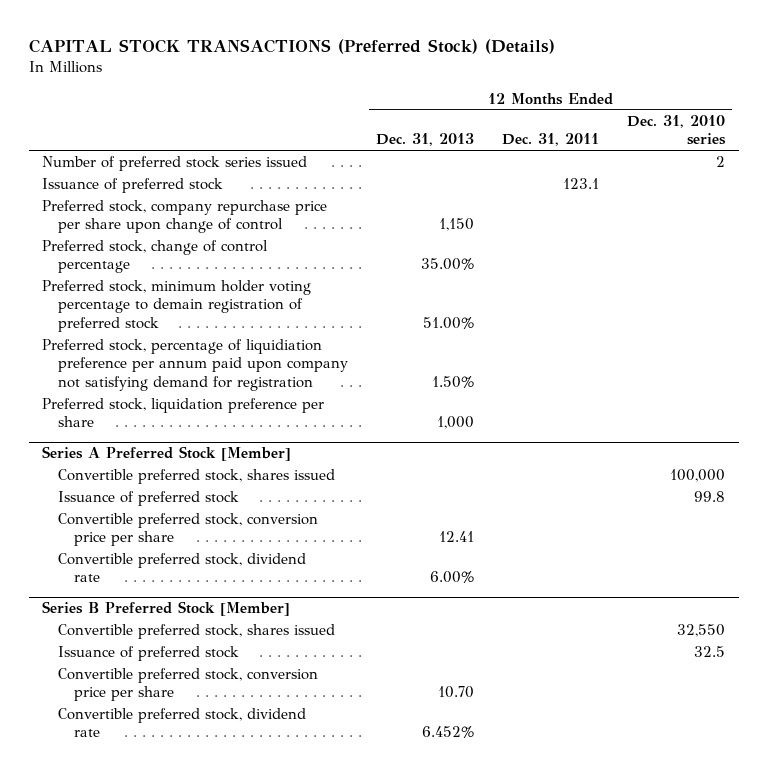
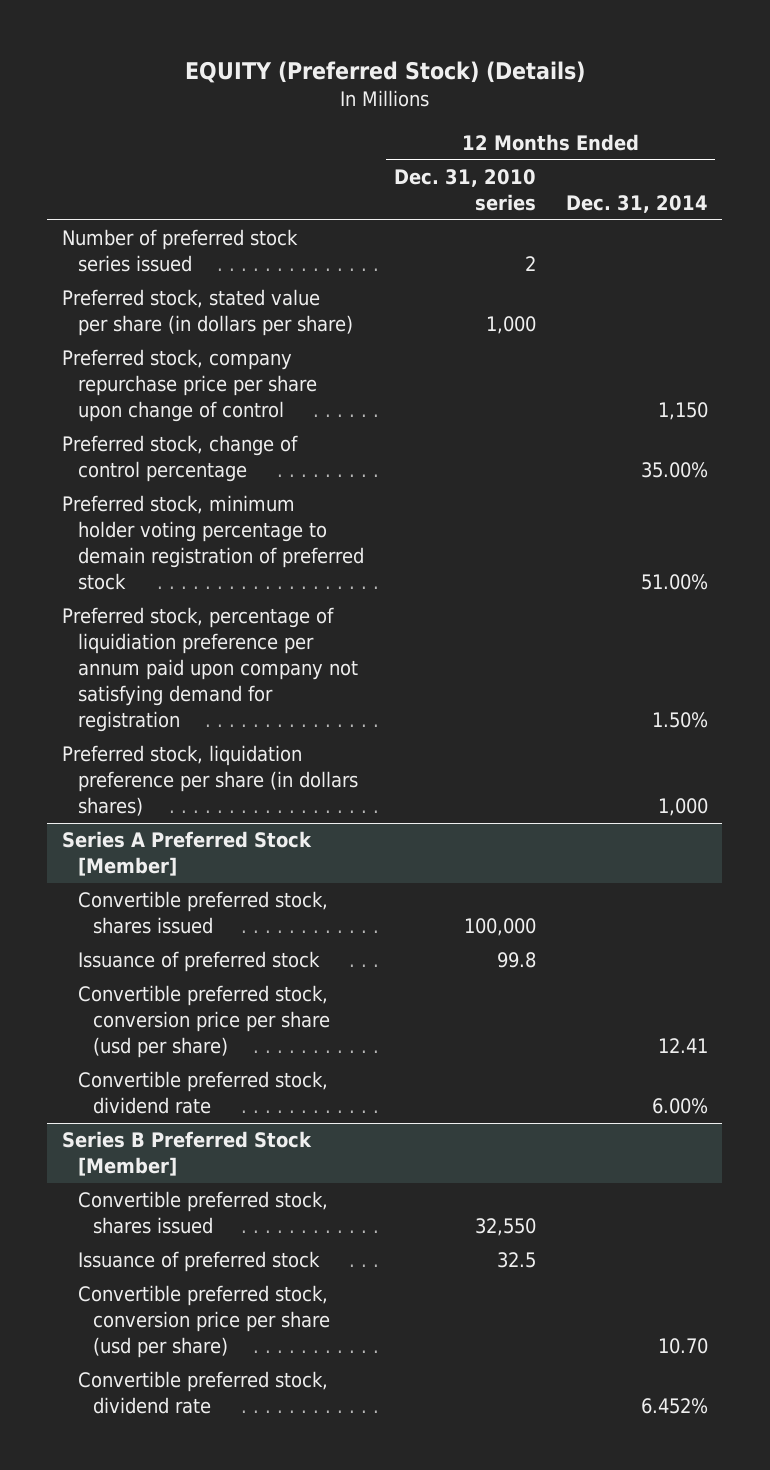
[28,38,555,54] CAPITAL STOCK TRANSACTIONS (Preferred Stock) (Details) -> [184,60,585,83] EQUITY (Preferred Stock) (Details)
[376,133,475,147] Dec. 31, 2013 -> none
[502,133,600,147] Dec. 31, 2011 -> none
none -> [565,194,708,213] Dec. 31, 2014
[42,178,224,194] Issuance of preferred stock -> none
none -> [62,289,353,337] Preferred stock, stated value per share (in dollars per share)
[42,398,325,428] Preferred stock, liquidation preference per share -> [62,745,358,817] Preferred stock, liquidation preference per share (in dollars shares)
[58,513,319,547] Convertible preferred stock, conversion price per share -> [77,985,331,1059] Convertible preferred stock, conversion price per share (usd per share)
[58,668,319,702] Convertible preferred stock, conversion price per share -> [77,1285,331,1359] Convertible preferred stock, conversion price per share (usd per share)

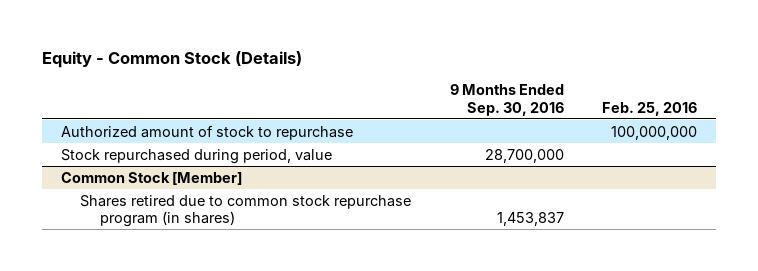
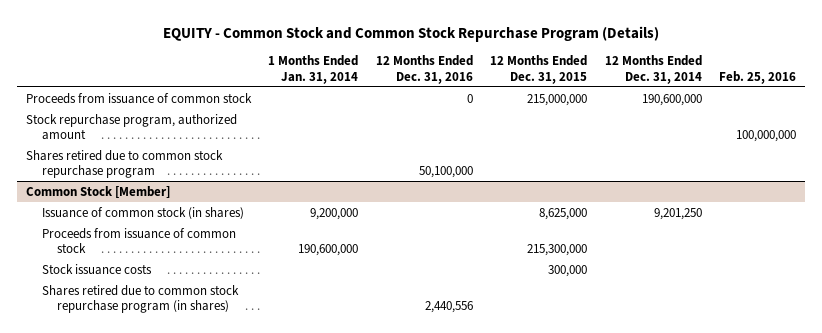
[41,50,302,68] Equity - Common Stock (Details) -> [162,25,659,42] EQUITY - Common Stock and Common Stock Repurchase Program (Details)
[449,83,564,116] 9 Months Ended Sep. 30, 2016 -> none
none -> [268,55,359,84] 1 Months Ended Jan. 31, 2014
none -> [375,55,473,84] 12 Months Ended Dec. 31, 2016
none -> [490,55,588,84] 12 Months Ended Dec. 31, 2015
none -> [604,55,702,84] 12 Months Ended Dec. 31, 2014
none -> [25,92,252,104] Proceeds from issuance of common stock
[60,124,353,140] Authorized amount of stock to repurchase -> [25,113,237,140] Stock repurchase program, authorized amount
[60,148,332,164] Stock repurchased during period, value -> [25,149,223,178] Shares retired due to common stock repurchase program
none -> [41,206,244,219] Issuance of common stock (in shares)
none -> [41,227,236,253] Proceeds from issuance of common stock
none -> [41,263,152,275] Stock issuance costs

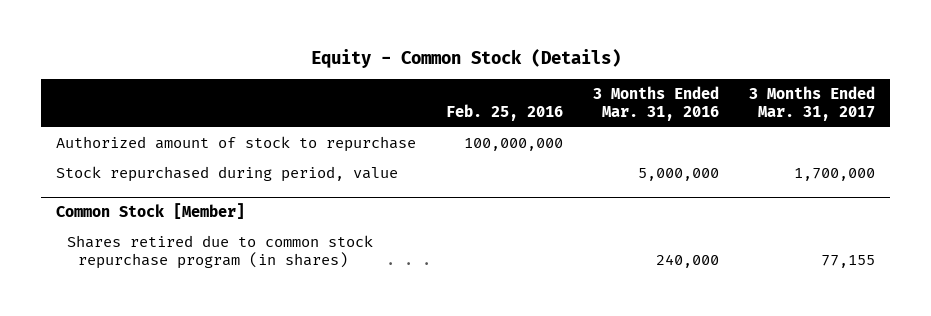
[162,25,659,42] EQUITY - Common Stock and Common Stock Repurchase Program (Details) -> [310,48,621,68] Equity - Common Stock (Details)
[268,55,359,84] 1 Months Ended Jan. 31, 2014 -> none
[375,55,473,84] 12 Months Ended Dec. 31, 2016 -> none
[490,55,588,84] 12 Months Ended Dec. 31, 2015 -> none
[604,55,702,84] 12 Months Ended Dec. 31, 2014 -> none
none -> [593,85,720,122] 3 Months Ended Mar. 31, 2016
none -> [749,85,876,122] 3 Months Ended Mar. 31, 2017
[25,92,252,104] Proceeds from issuance of common stock -> none
[25,113,237,140] Stock repurchase program, authorized amount -> [55,136,416,153] Authorized amount of stock to repurchase
[25,149,223,178] Shares retired due to common stock repurchase program -> [55,166,398,183] Stock repurchased during period, value
[41,206,244,219] Issuance of common stock (in shares) -> none
[41,227,236,253] Proceeds from issuance of common stock -> none
[41,263,152,275] Stock issuance costs -> none

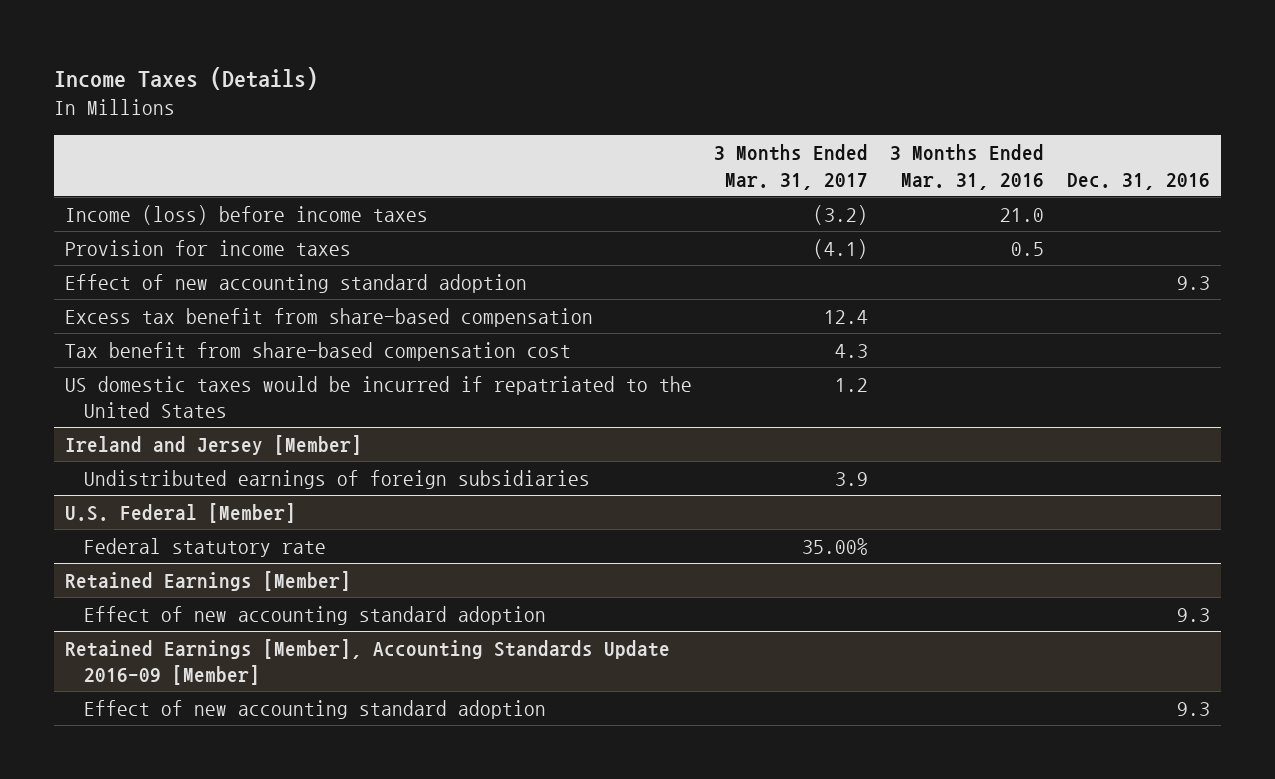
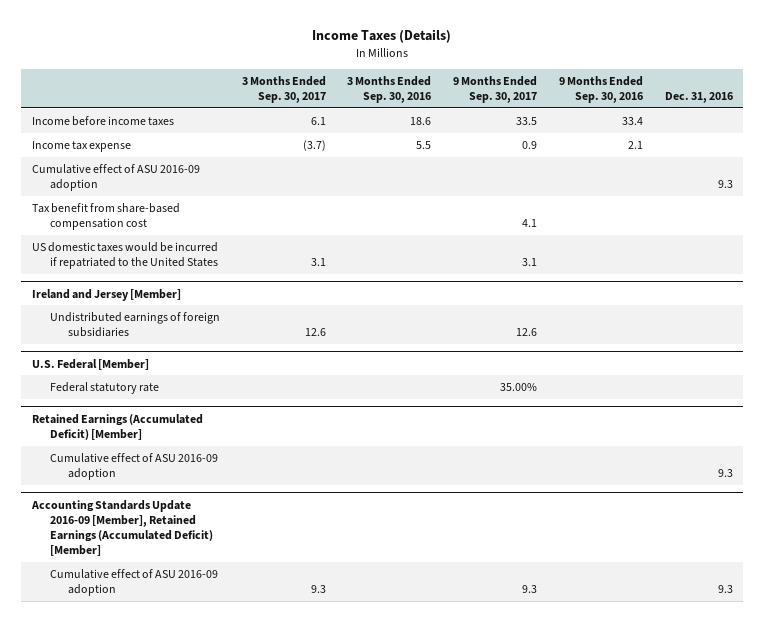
[714,143,869,190] 3 Months Ended Mar. 31, 2017 -> none
[890,143,1045,190] 3 Months Ended Mar. 31, 2016 -> none
none -> [241,75,326,104] 3 Months Ended Sep. 30, 2017
none -> [347,75,432,104] 3 Months Ended Sep. 30, 2016
none -> [453,75,538,104] 9 Months Ended Sep. 30, 2017
none -> [558,75,643,104] 9 Months Ended Sep. 30, 2016
[65,307,594,327] Excess tax benefit from share-based compensation -> none
[65,204,429,225] Income (loss) before income taxes -> [31,115,174,126] Income before income taxes
[65,239,352,256] Provision for income taxes -> [31,140,131,152] Income tax expense
[65,273,528,293] Effect of new accounting standard adoption -> [31,163,200,192] Cumulative effect of ASU 2016-09 adoption
[65,570,352,591] Retained Earnings [Member] -> [31,413,203,440] Retained Earnings (Accumulated Deficit) [Member]
[83,605,546,625] Effect of new accounting standard adoption -> [49,452,218,481] Cumulative effect of ASU 2016-09 adoption
[65,638,671,686] Retained Earnings [Member], Accounting Standards Update 2016-09 [Member] -> [30,499,213,557] Accounting Standards Update 2016-09 [Member], Retained Earnings (Accumulated Deficit) [Member]
[83,699,546,719] Effect of new accounting standard adoption -> [49,568,218,597] Cumulative effect of ASU 2016-09 adoption

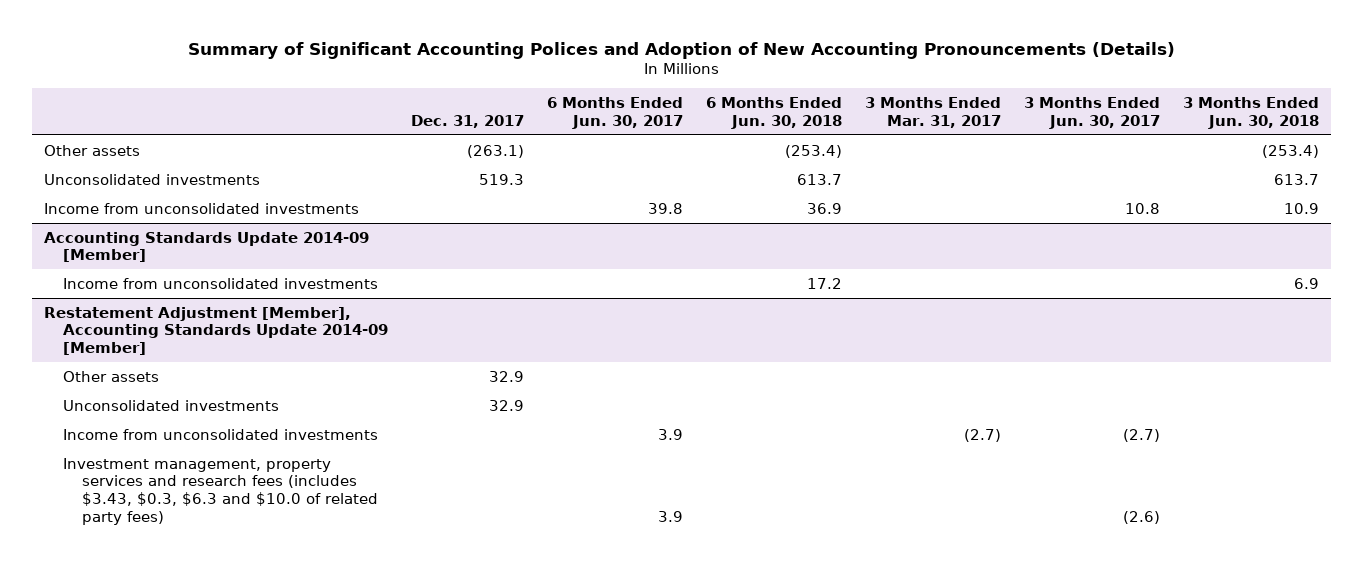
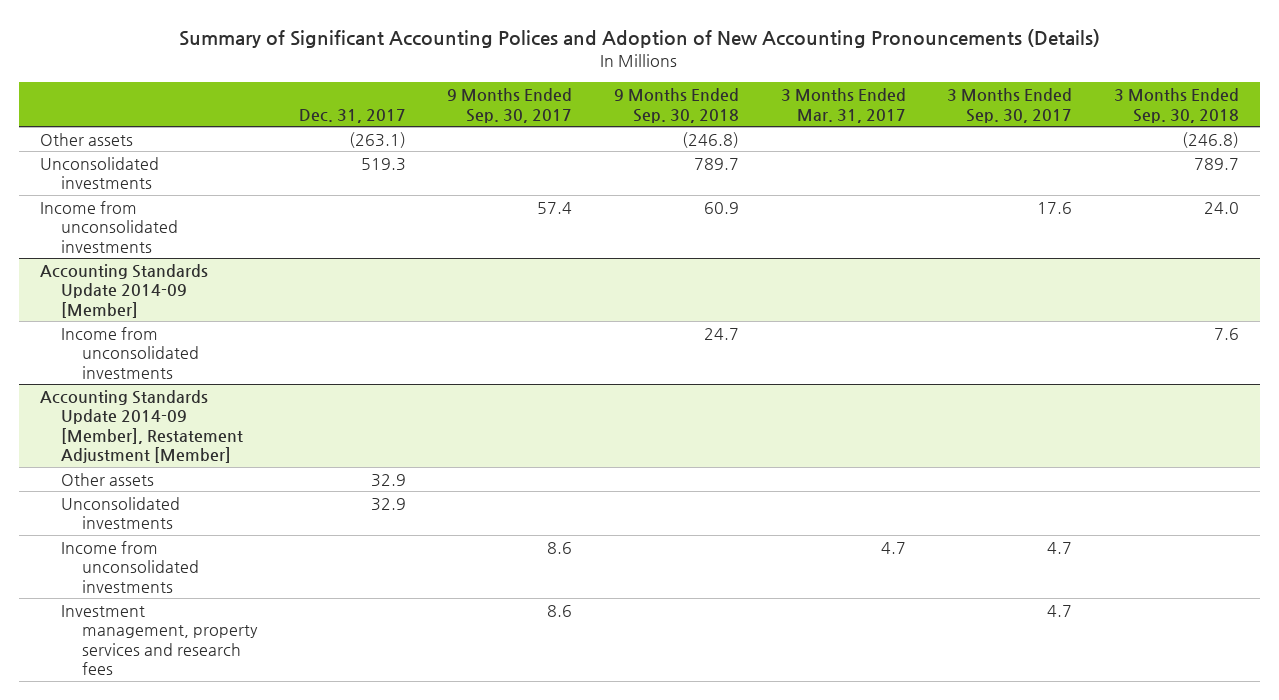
[547,96,684,129] 6 Months Ended Jun. 30, 2017 -> none
[706,96,843,129] 6 Months Ended Jun. 30, 2018 -> none
[1024,96,1161,129] 3 Months Ended Jun. 30, 2017 -> none
[1183,96,1320,129] 3 Months Ended Jun. 30, 2018 -> none
none -> [447,88,573,123] 9 Months Ended Sep. 30, 2017
none -> [613,88,739,123] 9 Months Ended Sep. 30, 2018
none -> [947,88,1073,123] 3 Months Ended Sep. 30, 2017
none -> [1113,88,1239,123] 3 Months Ended Sep. 30, 2018
[43,306,388,355] Restatement Adjustment [Member], Accounting Standards Update 2014-09 [Member] -> [39,389,243,464] Accounting Standards Update 2014-09 [Member], Restatement Adjustment [Member]
[964,428,1002,442] (2.7) -> [880,541,906,554] 4.7
[62,457,378,525] Investment management, property services and research fees (includes $3.43, $0.3, $6.3 and $10.0 of related party fees) -> [60,604,258,676] Investment management, property services and research fees

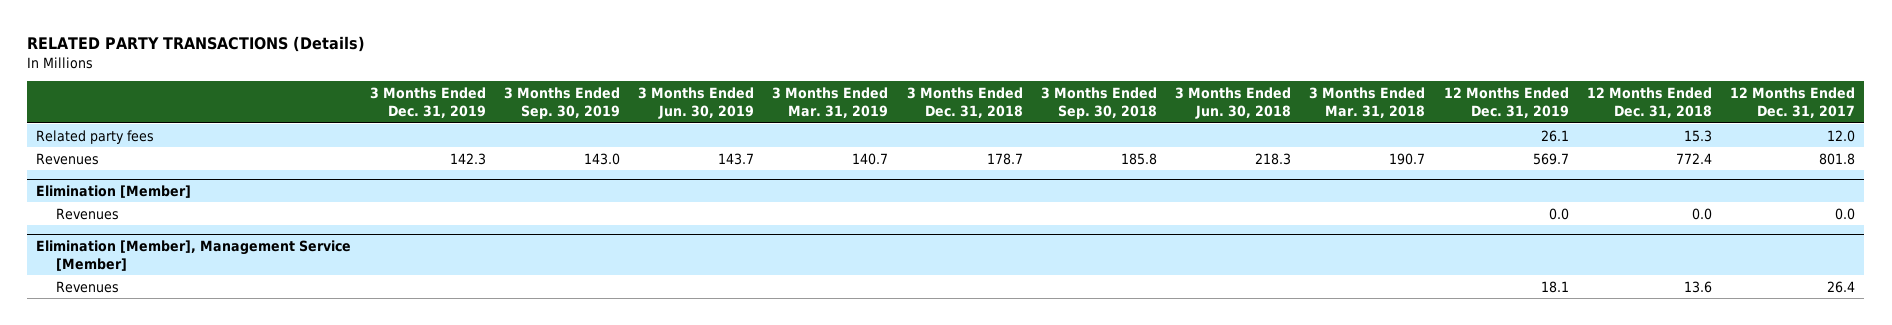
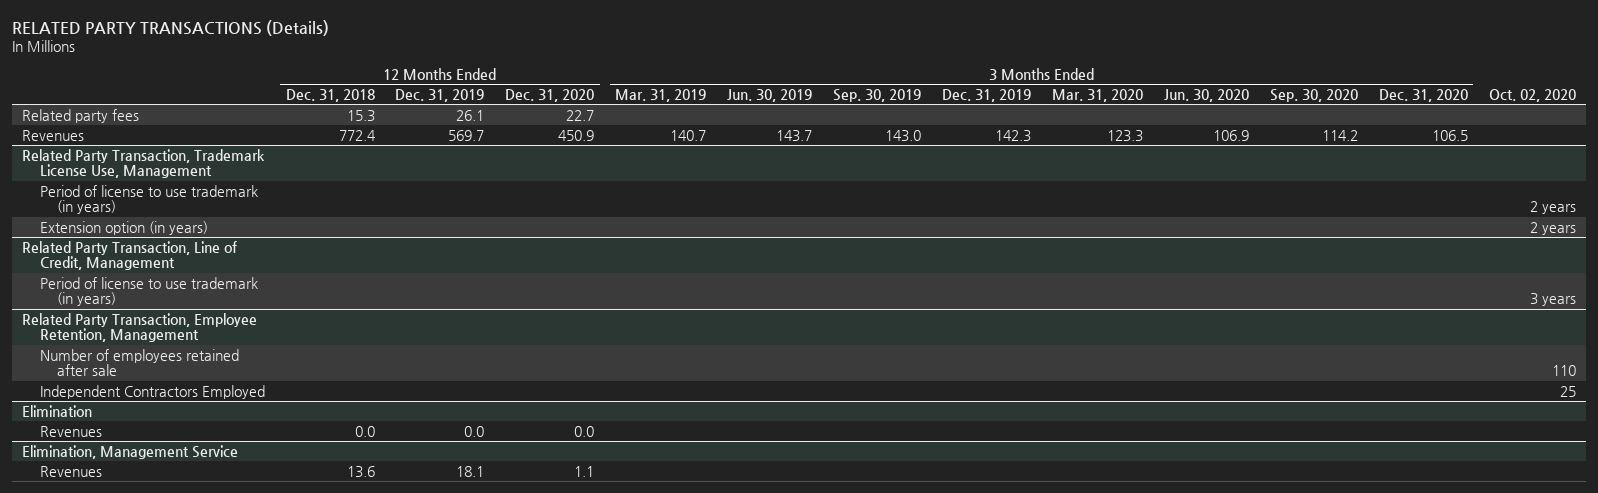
[906,87,1023,119] 3 Months Ended Dec. 31, 2018 -> none
[1040,87,1157,120] 3 Months Ended Sep. 30, 2018 -> none
[1175,87,1292,120] 3 Months Ended Jun. 30, 2018 -> none
[1309,87,1426,119] 3 Months Ended Mar. 31, 2018 -> none
[1730,87,1856,119] 12 Months Ended Dec. 31, 2017 -> none
none -> [505,89,595,103] Dec. 31, 2020
none -> [1052,89,1144,103] Mar. 31, 2020
none -> [1163,89,1249,103] Jun. 30, 2020
none -> [1269,89,1358,103] Sep. 30, 2020
none -> [1378,89,1468,103] Dec. 31, 2020
none -> [1488,89,1576,103] Oct. 02, 2020
none -> [22,148,266,179] Related Party Transaction, Trademark License Use, Management
none -> [39,184,258,215] Period of license to use trademark (in years)
none -> [39,220,208,235] Extension option (in years)
none -> [22,240,238,271] Related Party Transaction, Line of Credit, Management
none -> [39,276,258,307] Period of license to use trademark (in years)
none -> [22,312,258,343] Related Party Transaction, Employee Retention, Management
none -> [39,348,239,377] Number of employees retained after sale
none -> [39,384,265,399] Independent Contractors Employed
[36,184,192,198] Elimination [Member] -> [22,404,93,417] Elimination
[36,239,352,271] Elimination [Member], Management Service [Member] -> [22,444,239,459] Elimination, Management Service

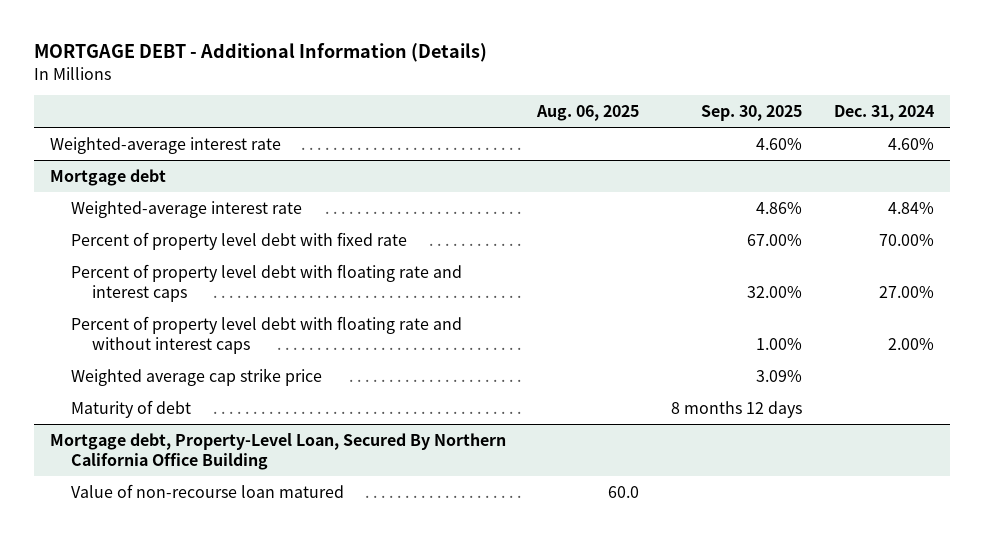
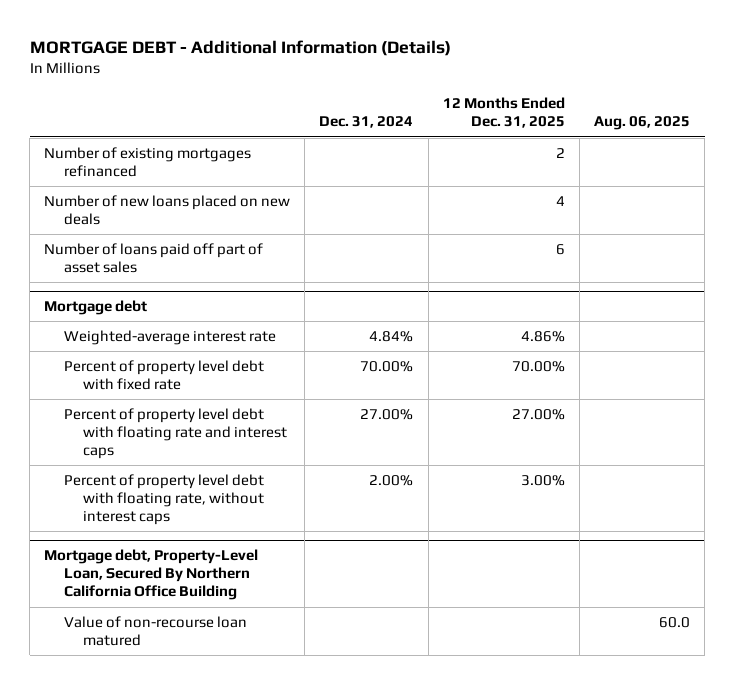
[701,104,803,121] Sep. 30, 2025 -> none
none -> [442,97,565,129] 12 Months Ended Dec. 31, 2025
[49,136,281,154] Weighted-average interest rate -> none
none -> [44,146,252,178] Number of existing mortgages refinanced
none -> [44,194,291,226] Number of new loans placed on new deals
none -> [44,242,264,274] Number of loans paid off part of asset sales
[70,367,322,386] Weighted average cap strike price -> none
[70,399,191,418] Maturity of debt -> none
[70,315,462,354] Percent of property level debt with floating rate and without interest caps -> [63,473,264,526] Percent of property level debt with floating rate, without interest caps

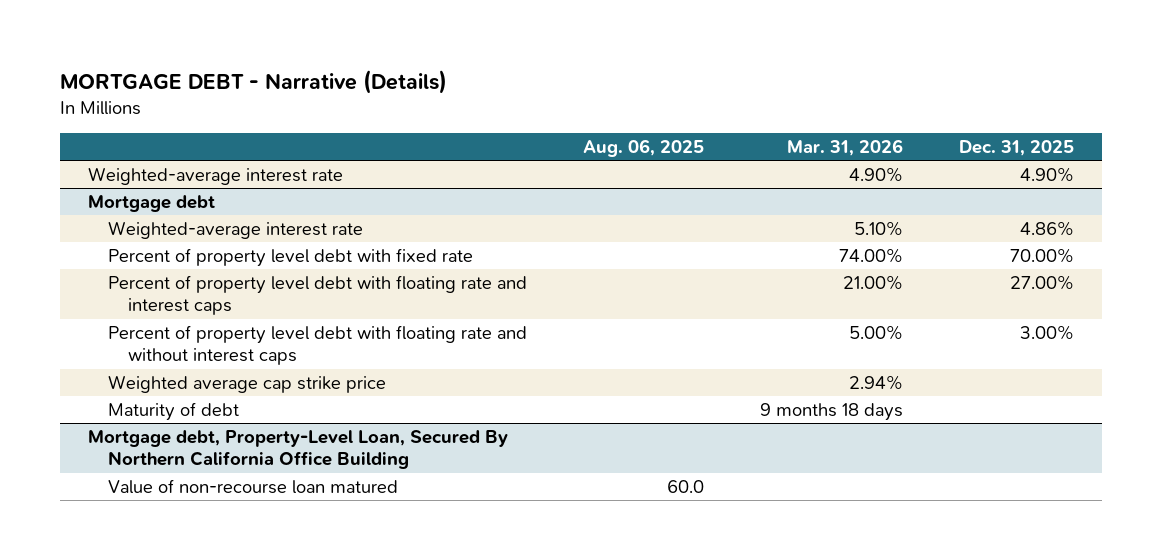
[29,39,451,56] MORTGAGE DEBT - Additional Information (Details) -> [60,70,448,95] MORTGAGE DEBT - Narrative (Details)
[319,116,414,129] Dec. 31, 2024 -> none
[442,97,565,129] 12 Months Ended Dec. 31, 2025 -> none
none -> [786,138,903,156] Mar. 31, 2026
none -> [958,139,1074,156] Dec. 31, 2025
[44,146,252,178] Number of existing mortgages refinanced -> none
[44,194,291,226] Number of new loans placed on new deals -> none
[44,242,264,274] Number of loans paid off part of asset sales -> none
none -> [88,167,344,186] Weighted-average interest rate
[63,473,264,526] Percent of property level debt with floating rate, without interest caps -> [108,325,528,366] Percent of property level debt with floating rate and without interest caps
none -> [108,375,387,394] Weighted average cap strike price
none -> [108,402,240,422] Maturity of debt

